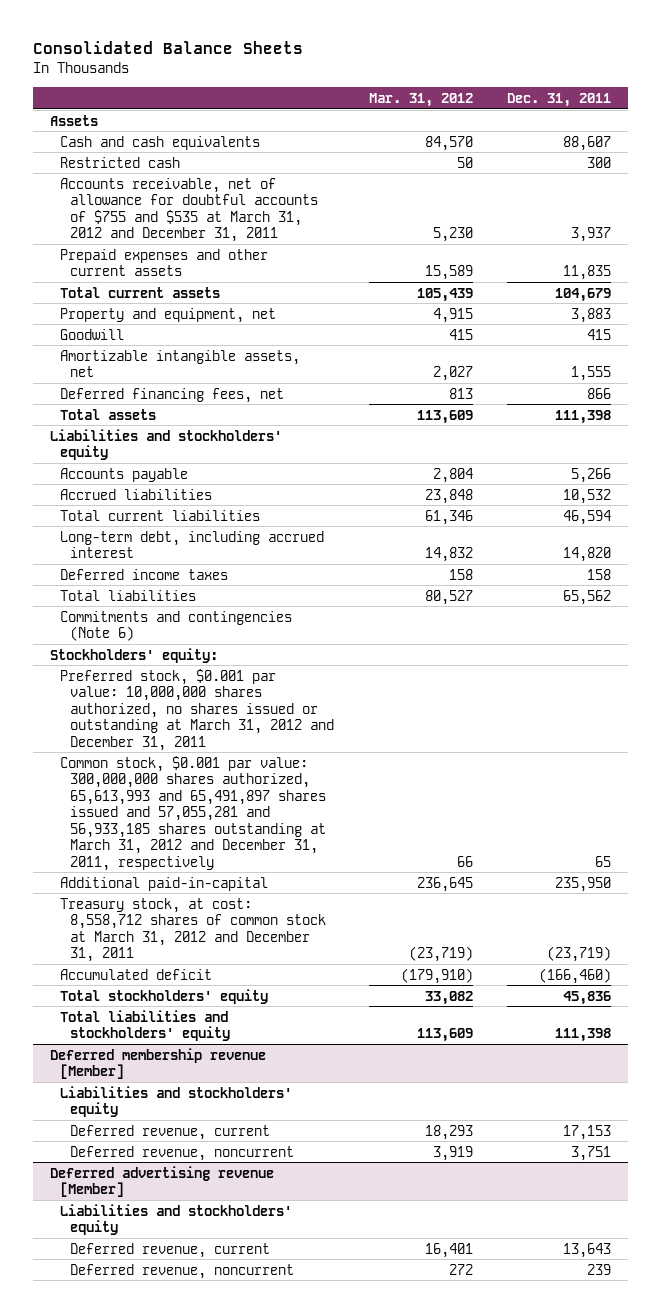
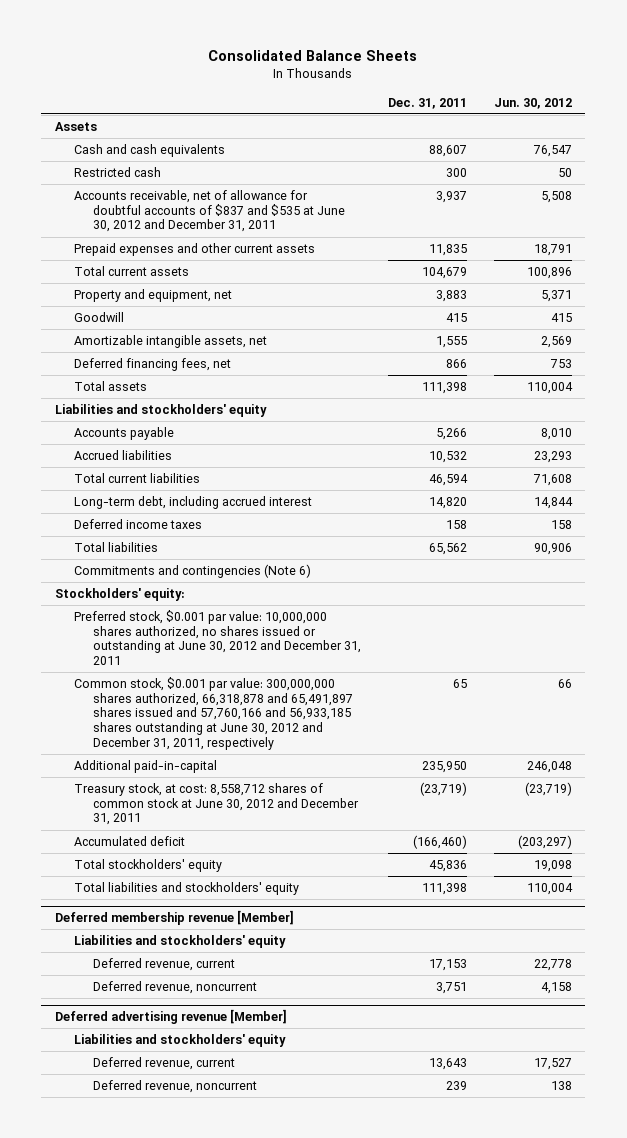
[368,92,473,107] Mar. 31, 2012 -> none
none -> [493,97,572,109] Jun. 30, 2012
[60,177,319,243] Accounts receivable, net of allowance for doubtful accounts of $755 and $535 at March 31, 2012 and December 31, 2011 -> [73,190,346,233] Accounts receivable, net of allowance for doubtful accounts of $837 and $535 at June 30, 2012 and December 31, 2011
[60,668,335,751] Preferred stock, $0.001 par value: 10,000,000 shares authorized, no shares issued or outstanding at March 31, 2012 and December 31, 2011 -> [73,610,362,666] Preferred stock, $0.001 par value: 10,000,000 shares authorized, no shares issued or outstanding at June 30, 2012 and December 31, 2011
[60,755,327,871] Common stock, $0.001 par value: 300,000,000 shares authorized, 65,613,993 and 65,491,897 shares issued and 57,055,281 and 56,933,185 shares outstanding at March 31, 2012 and December 31, 2011, respectively -> [73,677,354,750] Common stock, $0.001 par value: 300,000,000 shares authorized, 66,318,878 and 65,491,897 shares issued and 57,760,166 and 56,933,185 shares outstanding at June 30, 2012 and December 31, 2011, respectively
[60,897,327,963] Treasury stock, at cost: 8,558,712 shares of common stock at March 31, 2012 and December 31, 2011 -> [73,783,360,826] Treasury stock, at cost: 8,558,712 shares of common stock at June 30, 2012 and December 31, 2011

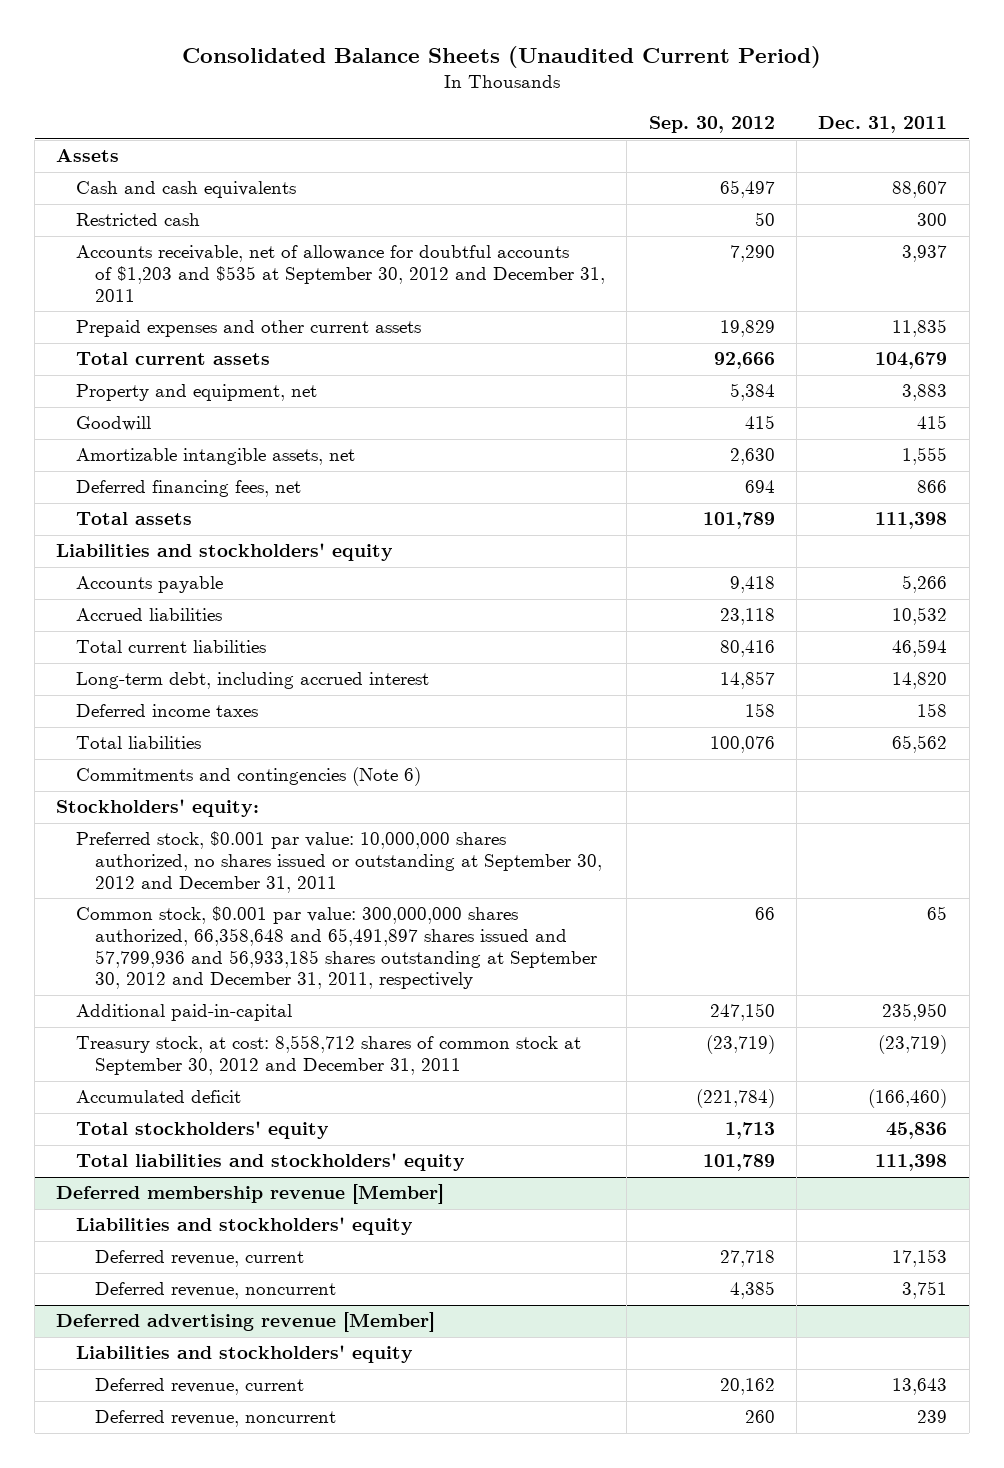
[208,49,418,61] Consolidated Balance Sheets -> [181,46,821,69] Consolidated Balance Sheets (Unaudited Current Period)
[493,97,572,109] Jun. 30, 2012 -> none
none -> [648,116,775,134] Sep. 30, 2012
[73,190,346,233] Accounts receivable, net of allowance for doubtful accounts of $837 and $535 at June 30, 2012 and December 31, 2011 -> [75,245,605,302] Accounts receivable, net of allowance for doubtful accounts of $1,203 and $535 at September 30, 2012 and December 31, 2011
[73,610,362,666] Preferred stock, $0.001 par value: 10,000,000 shares authorized, no shares issued or outstanding at June 30, 2012 and December 31, 2011 -> [75,831,602,893] Preferred stock, $0.001 par value: 10,000,000 shares authorized, no shares issued or outstanding at September 30, 2012 and December 31, 2011
[73,677,354,750] Common stock, $0.001 par value: 300,000,000 shares authorized, 66,318,878 and 65,491,897 shares issued and 57,760,166 and 56,933,185 shares outstanding at June 30, 2012 and December 31, 2011, respectively -> [75,906,597,990] Common stock, $0.001 par value: 300,000,000 shares authorized, 66,358,648 and 65,491,897 shares issued and 57,799,936 and 56,933,185 shares outstanding at September 30, 2012 and December 31, 2011, respectively
[73,783,360,826] Treasury stock, at cost: 8,558,712 shares of common stock at June 30, 2012 and December 31, 2011 -> [75,1035,581,1076] Treasury stock, at cost: 8,558,712 shares of common stock at September 30, 2012 and December 31, 2011

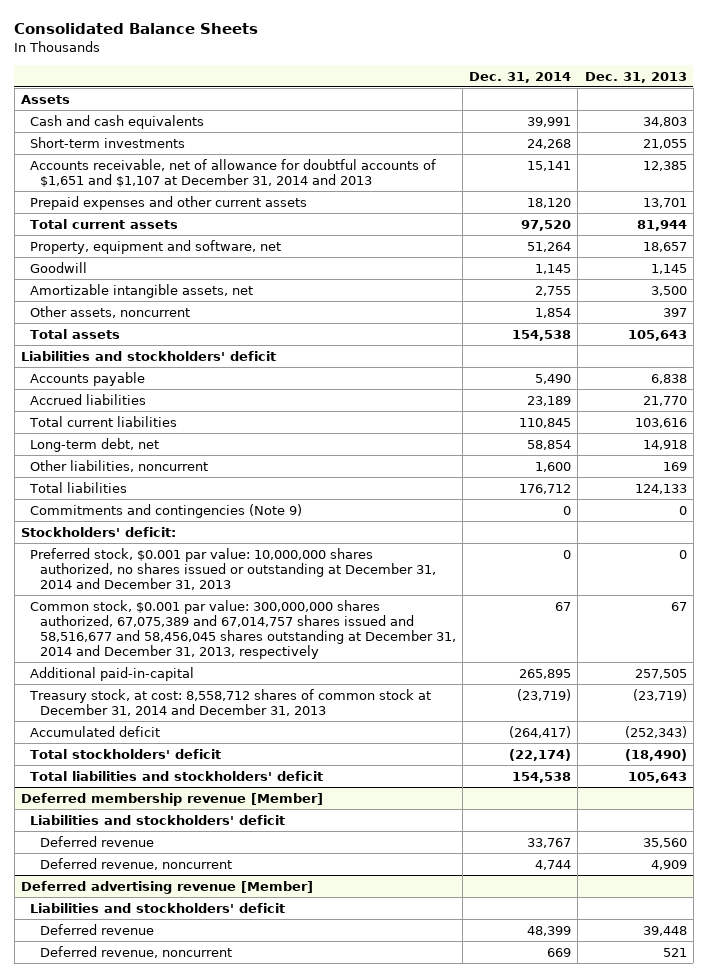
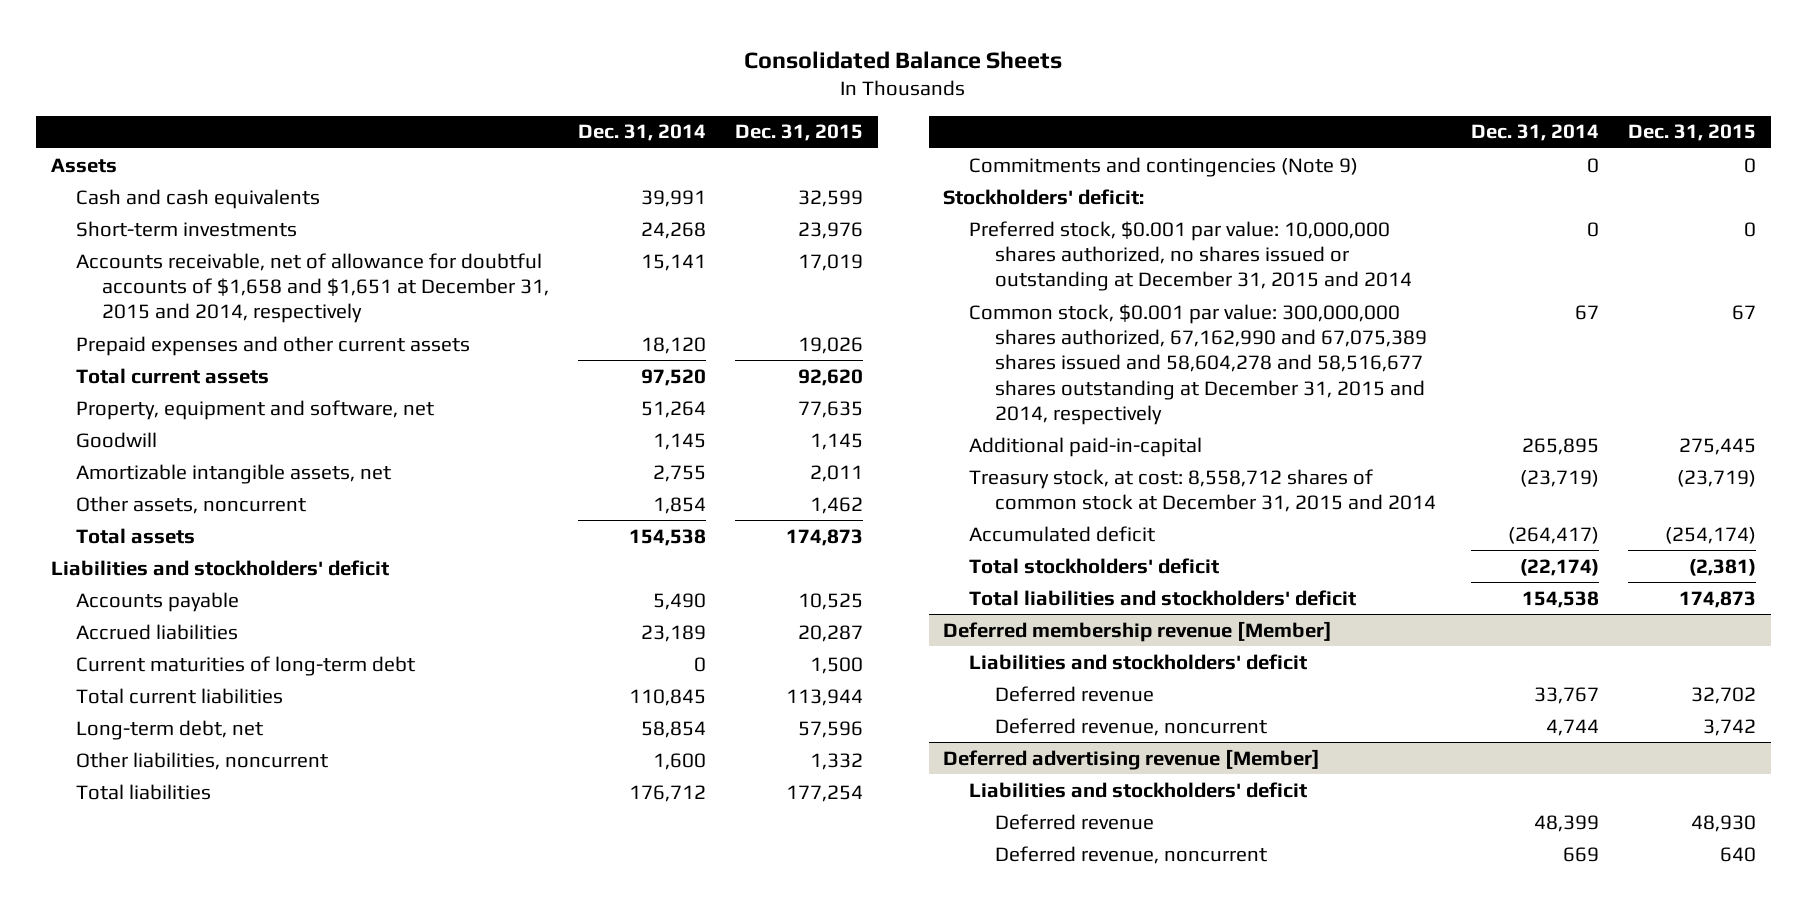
[584,71,687,83] Dec. 31, 2013 -> none
none -> [735,124,864,142] Dec. 31, 2015
[30,158,437,187] Accounts receivable, net of allowance for doubtful accounts of $1,651 and $1,107 at December 31, 2014 and 2013 -> [76,252,550,324] Accounts receivable, net of allowance for doubtful accounts of $1,658 and $1,651 at December 31, 2015 and 2014, respectively
none -> [76,655,416,676] Current maturities of long-term debt
[30,547,437,590] Preferred stock, $0.001 par value: 10,000,000 shares authorized, no shares issued or outstanding at December 31, 2014 and December 31, 2013 -> [969,220,1412,292] Preferred stock, $0.001 par value: 10,000,000 shares authorized, no shares issued or outstanding at December 31, 2015 and 2014
[30,599,457,660] Common stock, $0.001 par value: 300,000,000 shares authorized, 67,075,389 and 67,014,757 shares issued and 58,516,677 and 58,456,045 shares outstanding at December 31, 2014 and December 31, 2013, respectively -> [969,303,1427,425] Common stock, $0.001 par value: 300,000,000 shares authorized, 67,162,990 and 67,075,389 shares issued and 58,604,278 and 58,516,677 shares outstanding at December 31, 2015 and 2014, respectively
[29,688,432,716] Treasury stock, at cost: 8,558,712 shares of common stock at December 31, 2014 and December 31, 2013 -> [969,468,1436,512] Treasury stock, at cost: 8,558,712 shares of common stock at December 31, 2015 and 2014

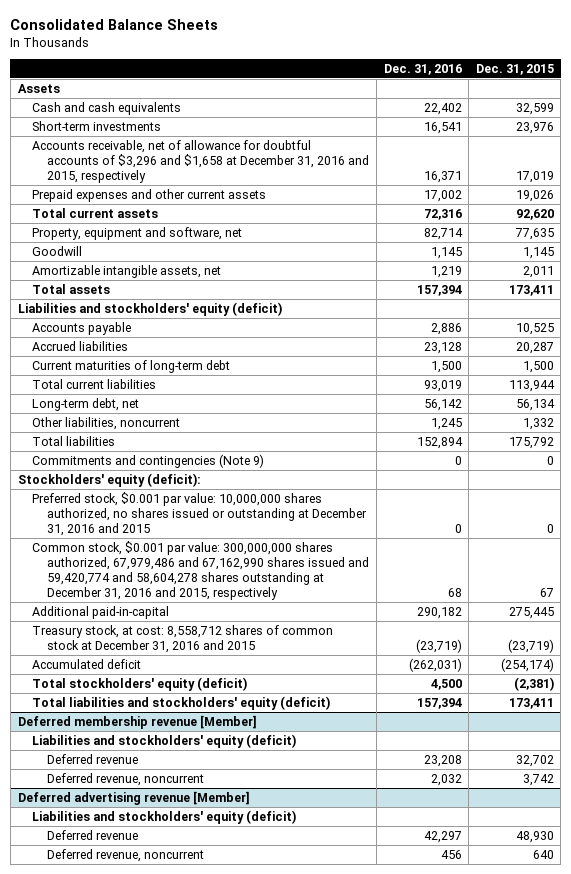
[578,124,707,142] Dec. 31, 2014 -> none
none -> [383,63,462,75] Dec. 31, 2016
[76,252,550,324] Accounts receivable, net of allowance for doubtful accounts of $1,658 and $1,651 at December 31, 2015 and 2014, respectively -> [32,139,370,184] Accounts receivable, net of allowance for doubtful accounts of $3,296 and $1,658 at December 31, 2016 and 2015, respectively
[76,495,307,514] Other assets, noncurrent -> none
[786,528,864,546] 174,873 -> [508,284,554,296] 173,411
[50,559,389,576] Liabilities and stockholders' deficit -> [17,301,282,316] Liabilities and stockholders' equity (deficit)
[798,720,864,738] 57,596 -> [515,398,555,411] 56,134
[786,784,864,802] 177,254 -> [508,436,554,449] 175,792
[943,188,1145,205] Stockholders' deficit: -> [17,472,201,487] Stockholders' equity (deficit):
[969,220,1412,292] Preferred stock, $0.001 par value: 10,000,000 shares authorized, no shares issued or outstanding at December 31, 2015 and 2014 -> [32,491,368,537] Preferred stock, $0.001 par value: 10,000,000 shares authorized, no shares issued or outstanding at December 31, 2016 and 2015
[969,303,1427,425] Common stock, $0.001 par value: 300,000,000 shares authorized, 67,162,990 and 67,075,389 shares issued and 58,604,278 and 58,516,677 shares outstanding at December 31, 2015 and 2014, respectively -> [32,540,370,601] Common stock, $0.001 par value: 300,000,000 shares authorized, 67,979,486 and 67,162,990 shares issued and 59,420,774 and 58,604,278 shares outstanding at December 31, 2016 and 2015, respectively
[969,468,1436,512] Treasury stock, at cost: 8,558,712 shares of common stock at December 31, 2015 and 2014 -> [32,624,334,653] Treasury stock, at cost: 8,558,712 shares of common stock at December 31, 2016 and 2015
[969,557,1220,574] Total stockholders' deficit -> [32,676,248,691] Total stockholders' equity (deficit)
[969,589,1357,606] Total liabilities and stockholders' deficit -> [32,695,331,710] Total liabilities and stockholders' equity (deficit)
[1679,590,1757,608] 174,873 -> [508,697,554,709] 173,411
[969,653,1308,670] Liabilities and stockholders' deficit -> [32,733,297,748] Liabilities and stockholders' equity (deficit)
[969,781,1308,798] Liabilities and stockholders' deficit -> [32,809,297,824] Liabilities and stockholders' equity (deficit)

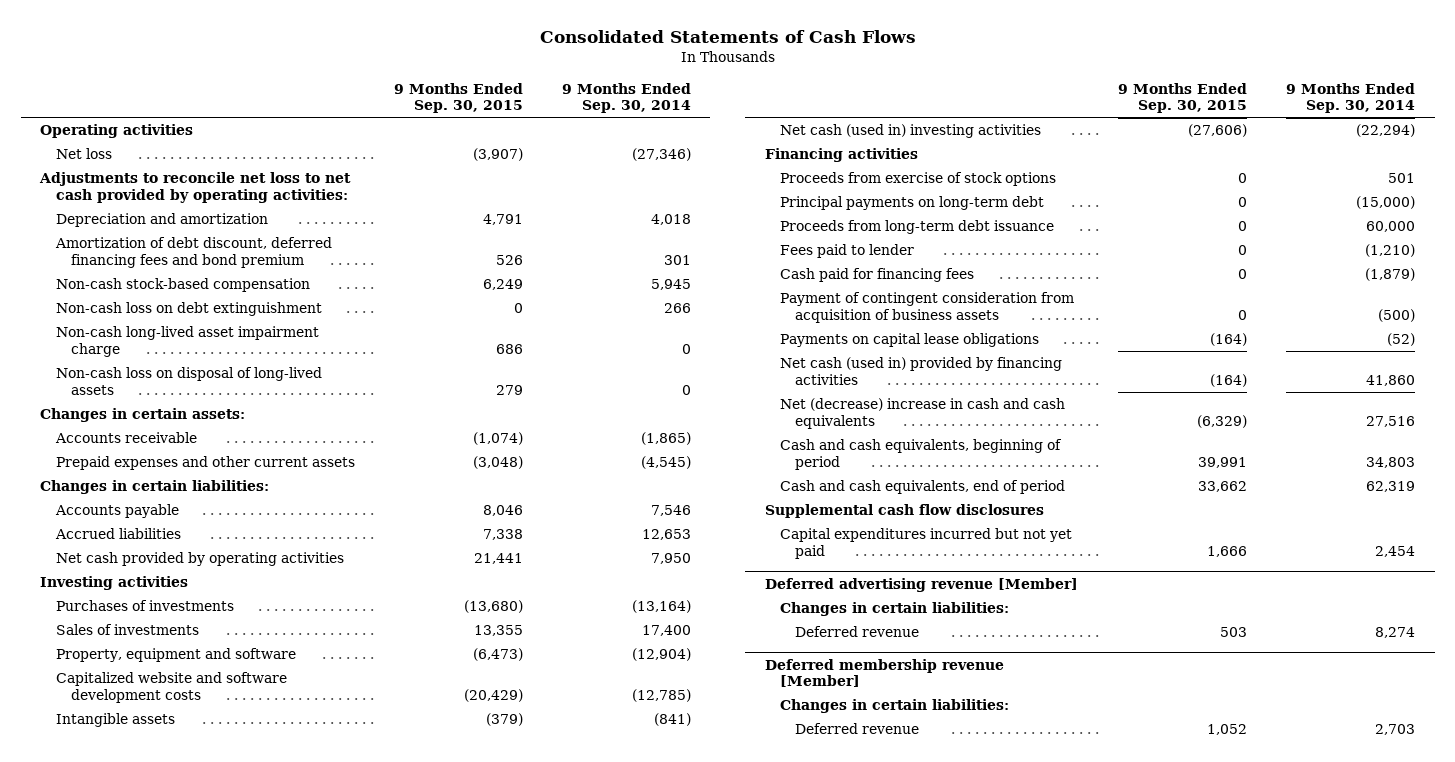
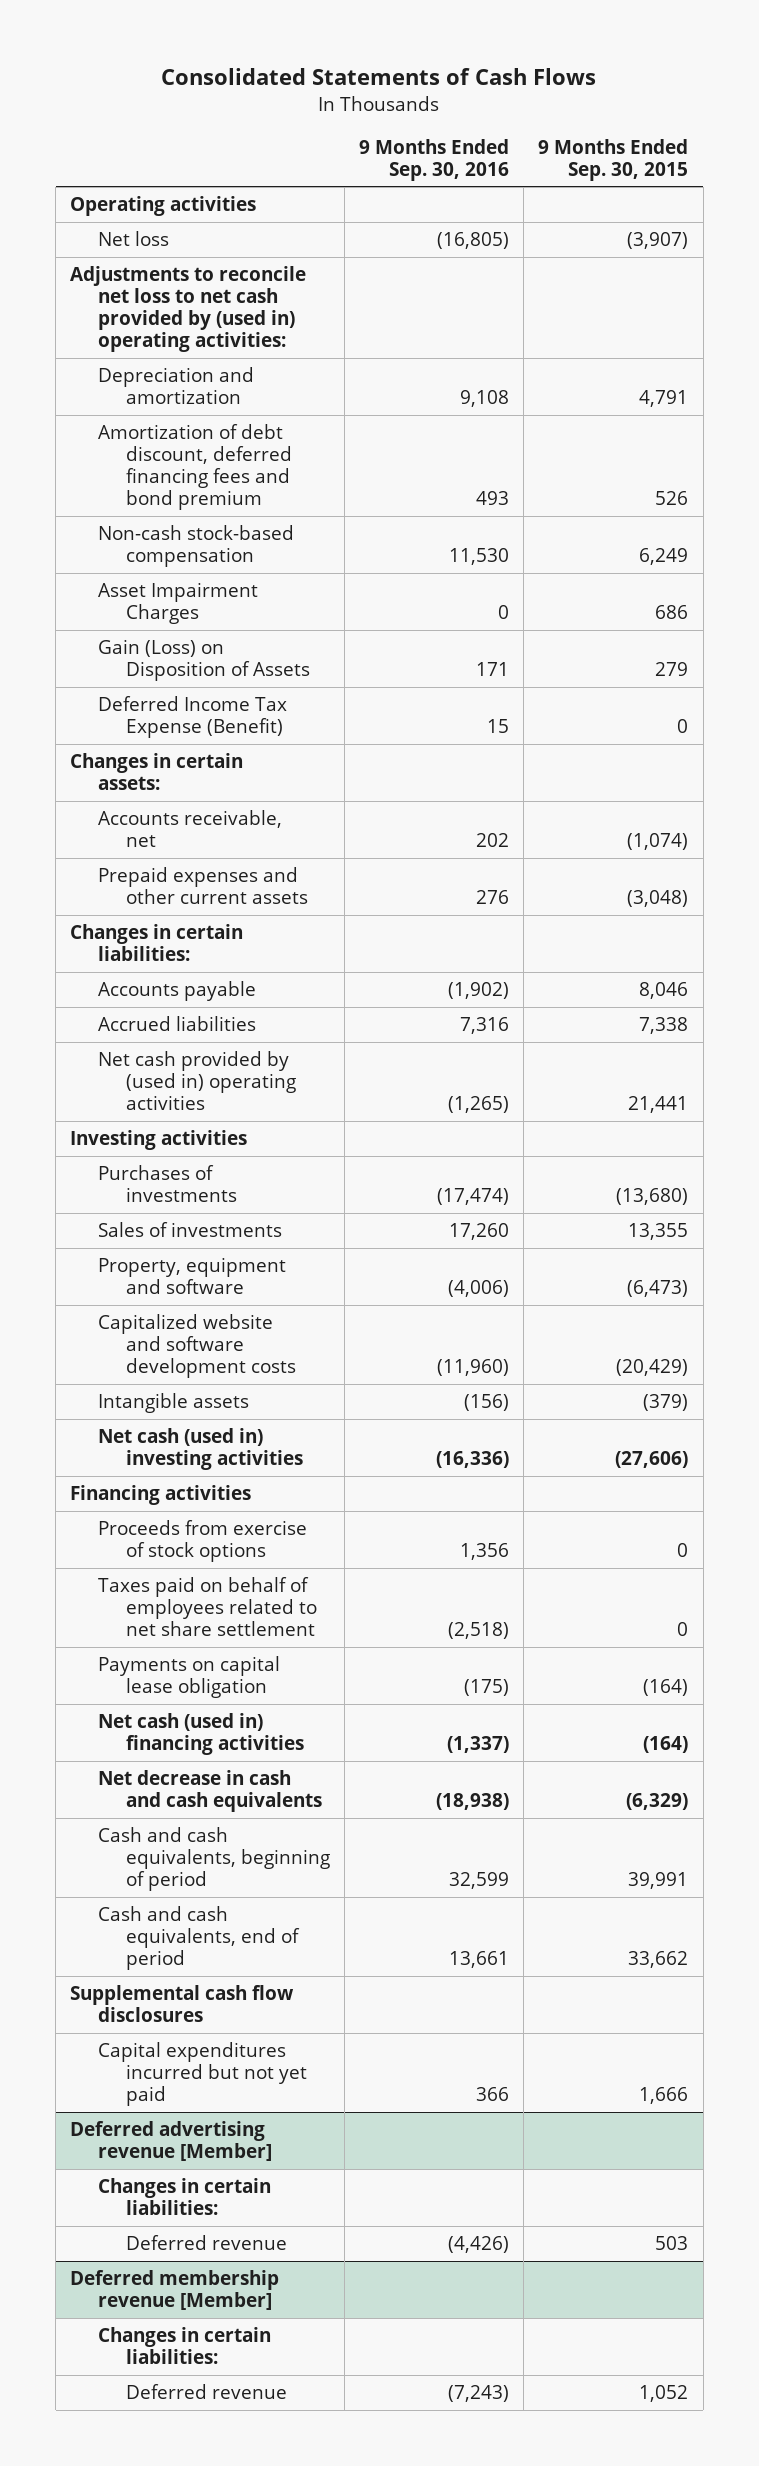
[561,82,691,114] 9 Months Ended Sep. 30, 2014 -> none
none -> [359,138,510,181] 9 Months Ended Sep. 30, 2016
[39,172,352,203] Adjustments to reconcile net loss to net cash provided by operating activities: -> [70,266,307,353] Adjustments to reconcile net loss to net cash provided by (used in) operating activities:
[55,302,322,317] Non-cash loss on debt extinguishment -> none
[55,326,319,357] Non-cash long-lived asset impairment charge -> [97,582,258,625] Asset Impairment Charges
[55,367,322,395] Non-cash loss on disposal of long-lived assets -> [97,639,310,682] Gain (Loss) on Disposition of Assets
none -> [97,696,287,739] Deferred Income Tax Expense (Benefit)
[54,432,197,444] Accounts receivable -> [97,810,282,848] Accounts receivable, net
[55,552,344,567] Net cash provided by operating activities -> [97,1051,296,1111] Net cash provided by (used in) operating activities
[780,196,1045,211] Principal payments on long-term debt -> none
[780,220,1055,235] Proceeds from long-term debt issuance -> none
[780,244,915,259] Fees paid to lender -> none
[780,268,975,283] Cash paid for financing fees -> none
[780,292,1075,323] Payment of contingent consideration from acquisition of business assets -> none
none -> [97,1577,317,1637] Taxes paid on behalf of employees related to net share settlement
[780,333,1040,348] Payments on capital lease obligations -> [97,1656,280,1699] Payments on capital lease obligation
[780,357,1063,385] Net cash (used in) provided by financing activities -> [97,1713,304,1756] Net cash (used in) financing activities
[780,398,1066,429] Net (decrease) increase in cash and cash equivalents -> [97,1770,322,1813] Net decrease in cash and cash equivalents

